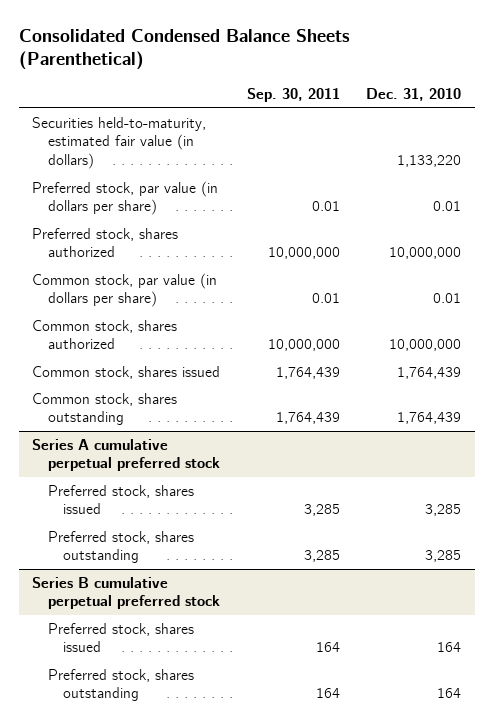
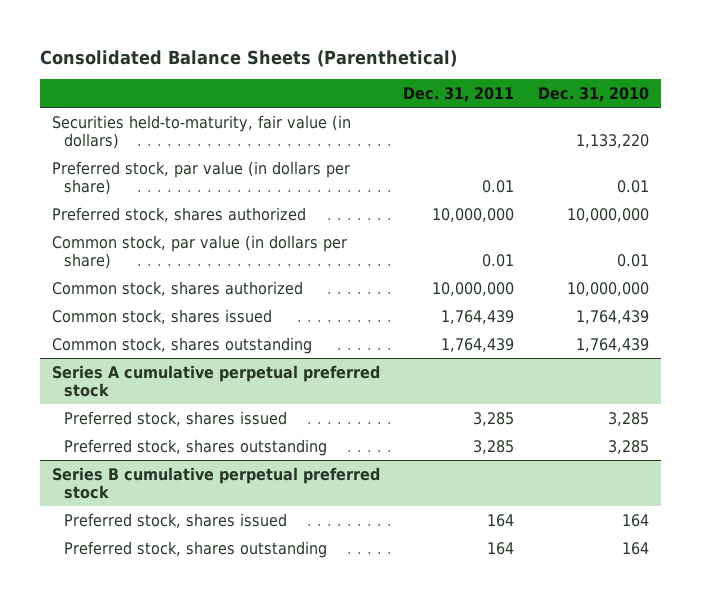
[18,29,350,71] Consolidated Condensed Balance Sheets (Parenthetical) -> [39,49,457,67] Consolidated Balance Sheets (Parenthetical)
[246,88,340,103] Sep. 30, 2011 -> none
none -> [403,86,515,102] Dec. 31, 2011
[31,116,206,170] Securities held-to-maturity, estimated fair value (in dollars) -> [51,114,351,149] Securities held-to-maturity, fair value (in dollars)

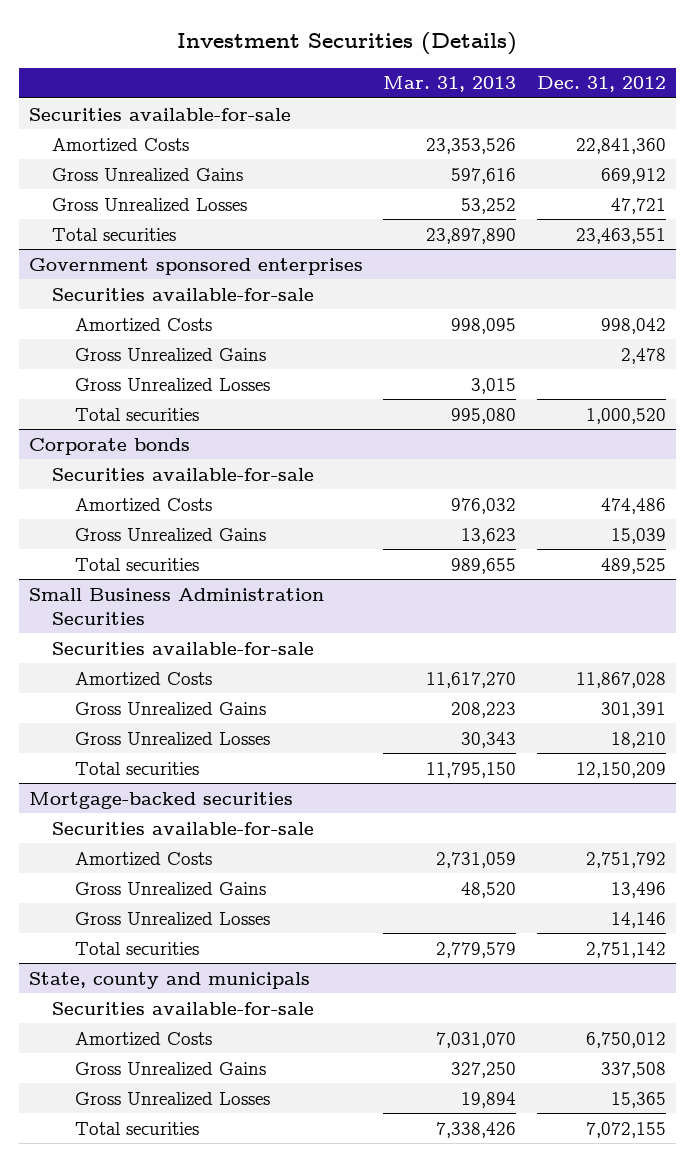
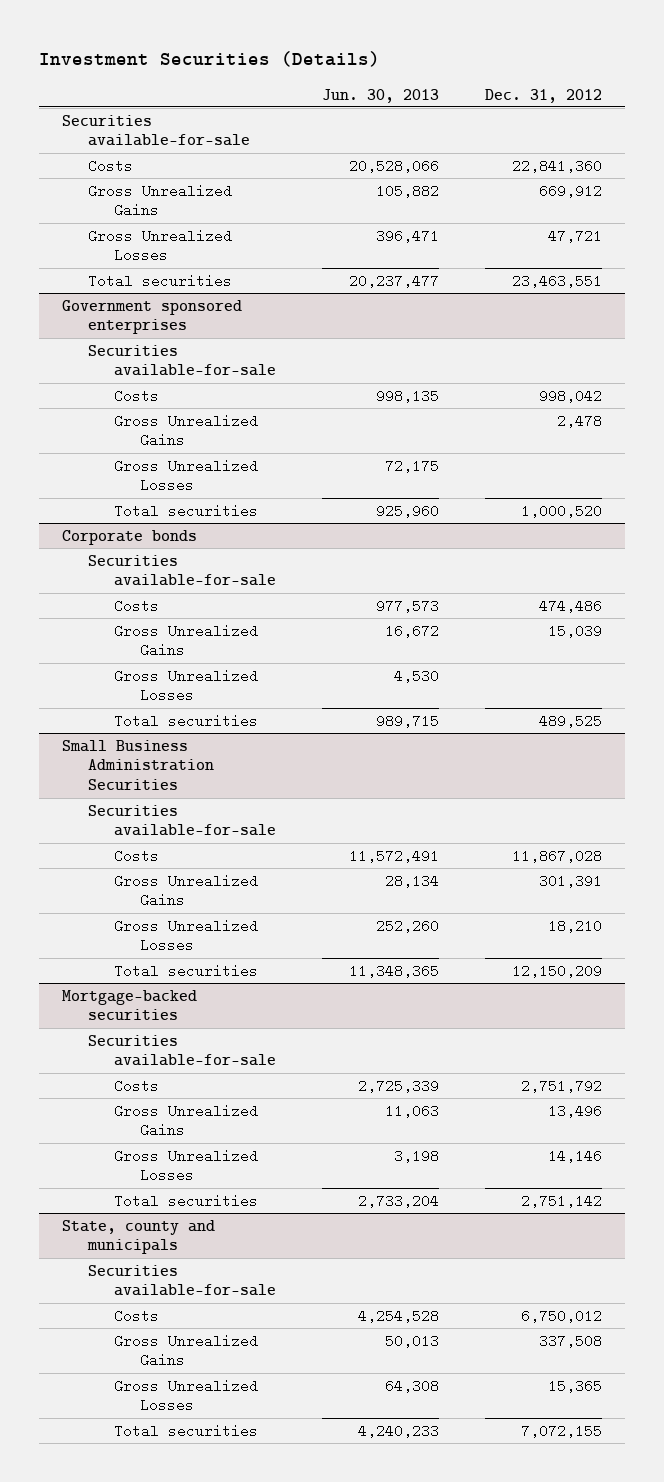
[383,76,517,93] Mar. 31, 2013 -> none
none -> [322,88,440,103] Jun. 30, 2013
[52,137,190,151] Amortized Costs -> [88,158,134,173] Costs
[75,317,213,331] Amortized Costs -> [114,388,160,403] Costs
[75,497,213,511] Amortized Costs -> [114,598,160,613] Costs
none -> [114,668,259,703] Gross Unrealized Losses
[75,671,213,685] Amortized Costs -> [114,848,160,863] Costs
[75,851,213,865] Amortized Costs -> [114,1078,160,1093] Costs
[75,1031,213,1045] Amortized Costs -> [114,1308,160,1323] Costs

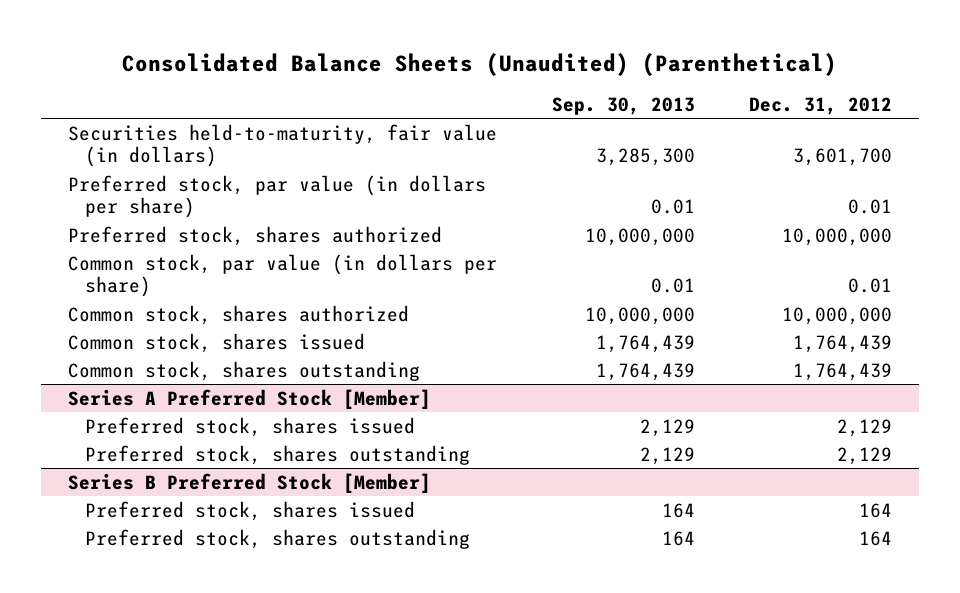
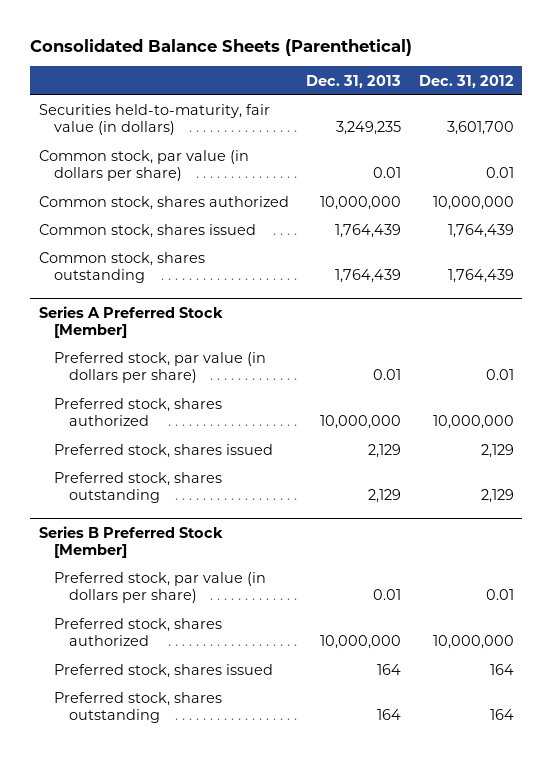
[122,52,838,76] Consolidated Balance Sheets (Unaudited) (Parenthetical) -> [29,39,412,57] Consolidated Balance Sheets (Parenthetical)
[551,96,695,115] Sep. 30, 2013 -> none
none -> [306,74,402,88] Dec. 31, 2013
[68,174,487,219] Preferred stock, par value (in dollars per share) -> none
[68,225,443,246] Preferred stock, shares authorized -> none
none -> [53,352,266,384] Preferred stock, par value (in dollars per share)
none -> [53,398,222,427] Preferred stock, shares authorized
none -> [53,572,266,604] Preferred stock, par value (in dollars per share)
none -> [53,618,222,647] Preferred stock, shares authorized

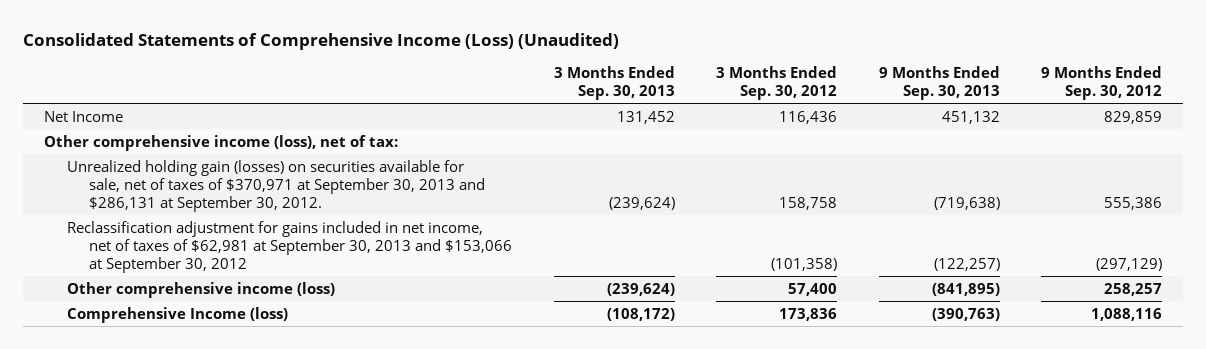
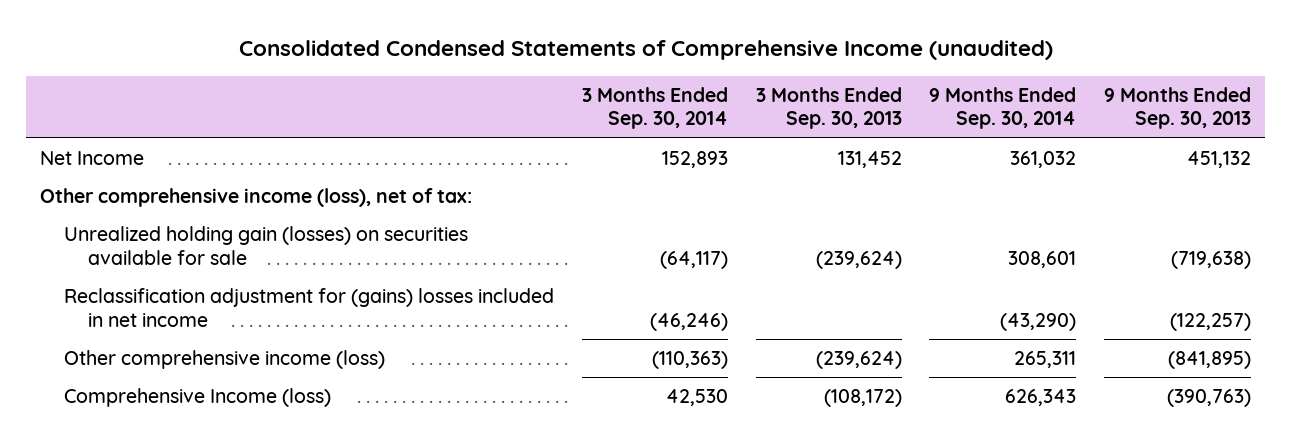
[23,32,620,50] Consolidated Statements of Comprehensive Income (Loss) (Unaudited) -> [238,40,1053,61] Consolidated Condensed Statements of Comprehensive Income (unaudited)
[716,65,838,100] 3 Months Ended Sep. 30, 2012 -> none
[1041,65,1163,100] 9 Months Ended Sep. 30, 2012 -> none
none -> [581,86,728,130] 3 Months Ended Sep. 30, 2014
none -> [929,86,1077,130] 9 Months Ended Sep. 30, 2014
[66,159,485,212] Unrealized holding gain (losses) on securities available for sale, net of taxes of $370,971 at September 30, 2013 and $286,131 at September 30, 2012. -> [63,226,468,265] Unrealized holding gain (losses) on securities available for sale
[66,220,512,273] Reclassification adjustment for gains included in net income, net of taxes of $62,981 at September 30, 2013 and $153,066 at September 30, 2012 -> [63,288,554,327] Reclassification adjustment for (gains) losses included in net income

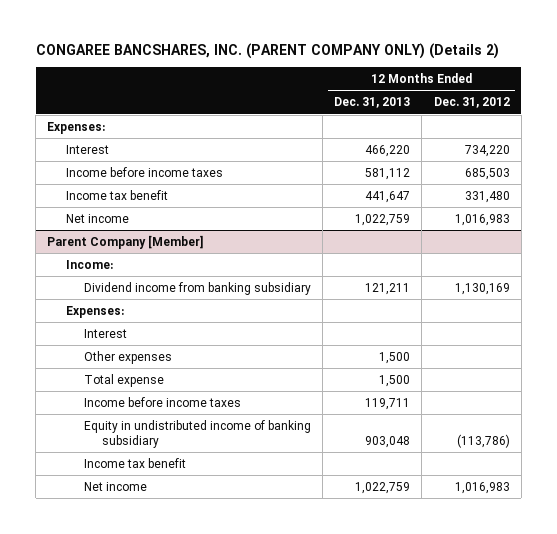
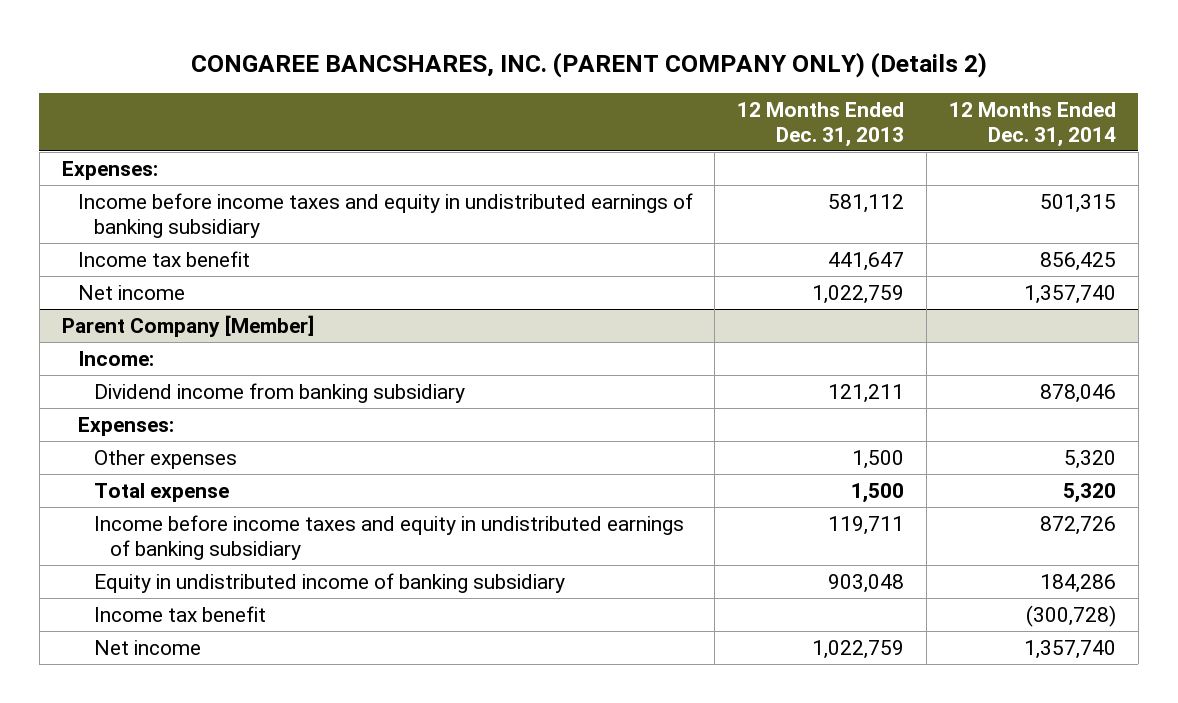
[433,97,510,109] Dec. 31, 2012 -> none
none -> [949,101,1117,147] 12 Months Ended Dec. 31, 2014
[65,145,109,155] Interest -> none
[65,167,223,178] Income before income taxes -> [77,192,693,238] Income before income taxes and equity in undistributed earnings of banking subsidiary
[83,329,127,339] Interest -> none
[83,397,241,408] Income before income taxes -> [93,514,684,560] Income before income taxes and equity in undistributed earnings of banking subsidiary

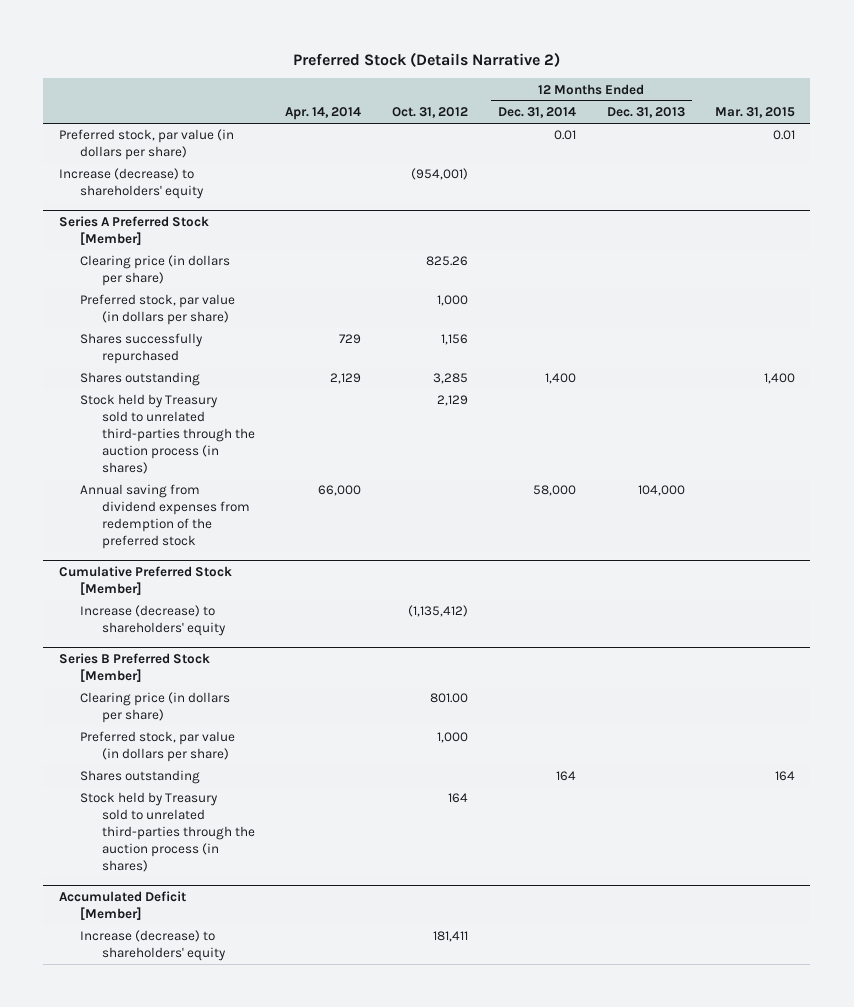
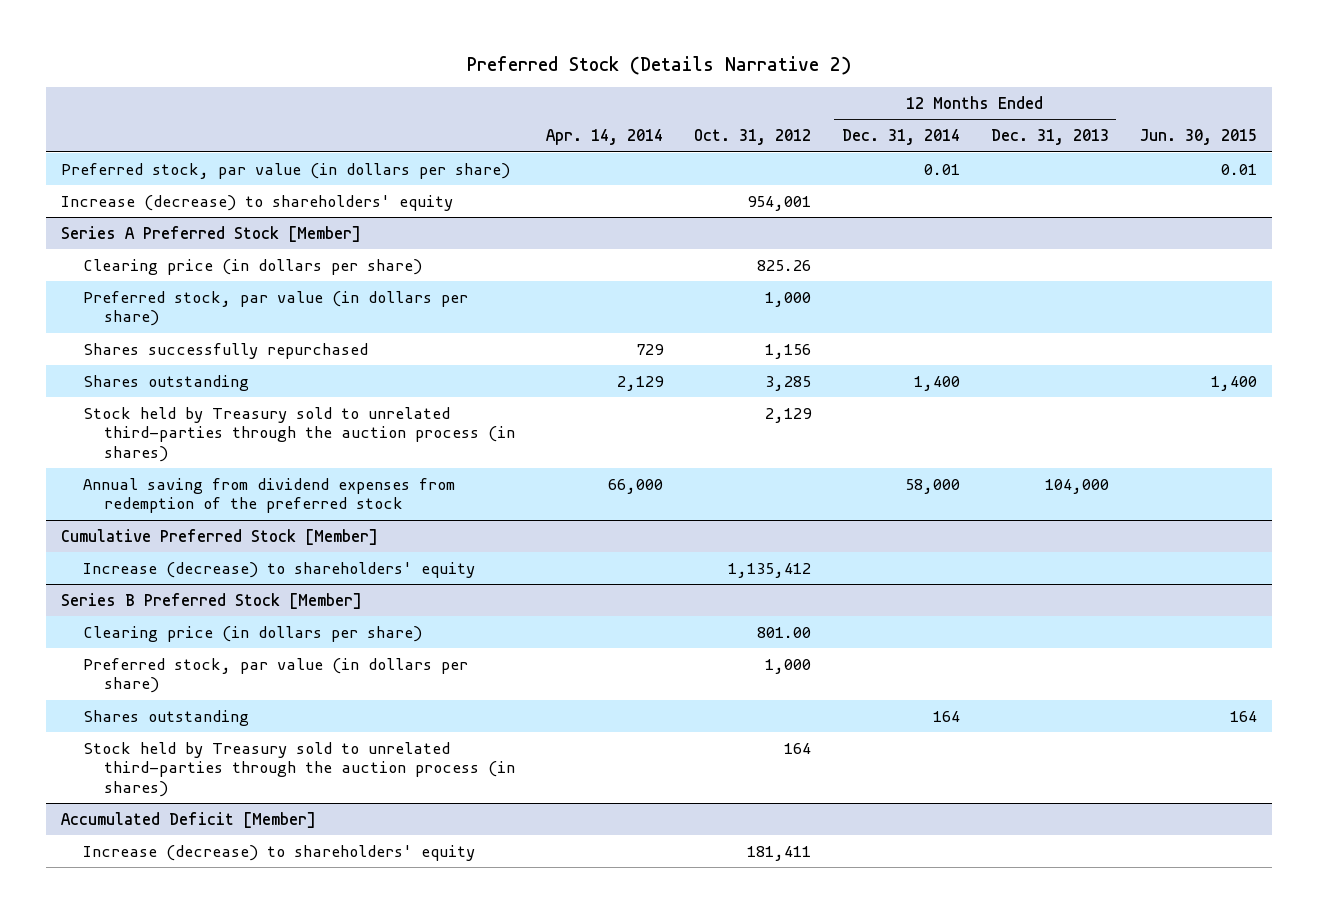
[715,107,796,119] Mar. 31, 2015 -> none
none -> [1139,129,1257,146] Jun. 30, 2015
[410,168,468,181] (954,001) -> [747,195,812,211] 954,001
[407,605,468,618] (1,135,412) -> [728,562,812,578] 1,135,412

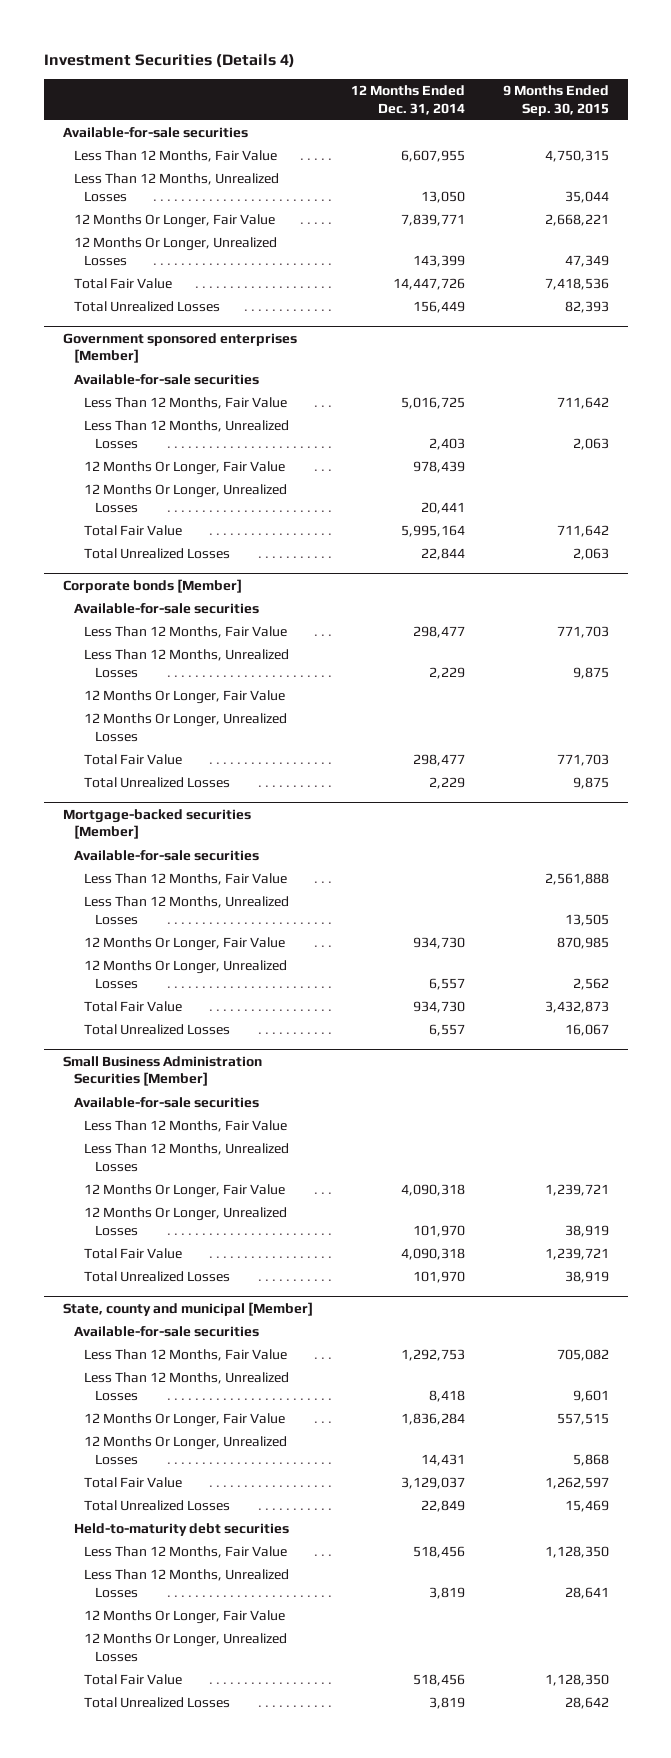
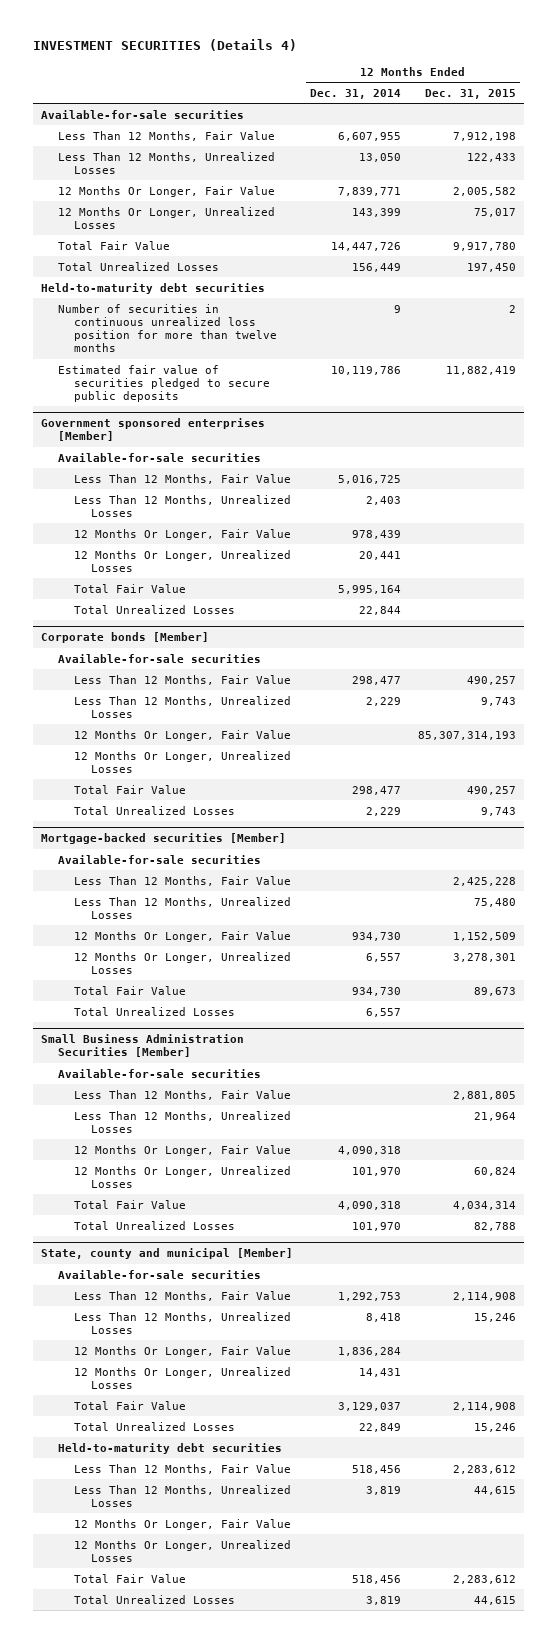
[43,53,295,69] Investment Securities (Details 4) -> [32,39,297,52] INVESTMENT SECURITIES (Details 4)
[502,85,609,116] 9 Months Ended Sep. 30, 2015 -> none
none -> [424,88,516,99] Dec. 31, 2015
none -> [41,282,266,294] Held-to-maturity debt securities
none -> [57,303,278,353] Number of securities in continuous unrealized loss position for more than twelve months
none -> [57,364,271,402] Estimated fair value of securities pledged to secure public deposits

